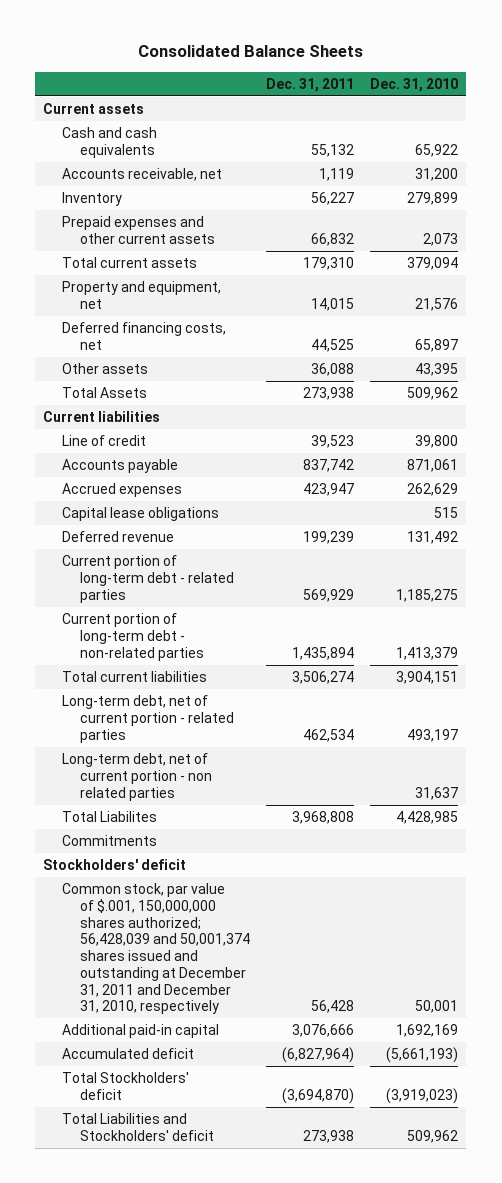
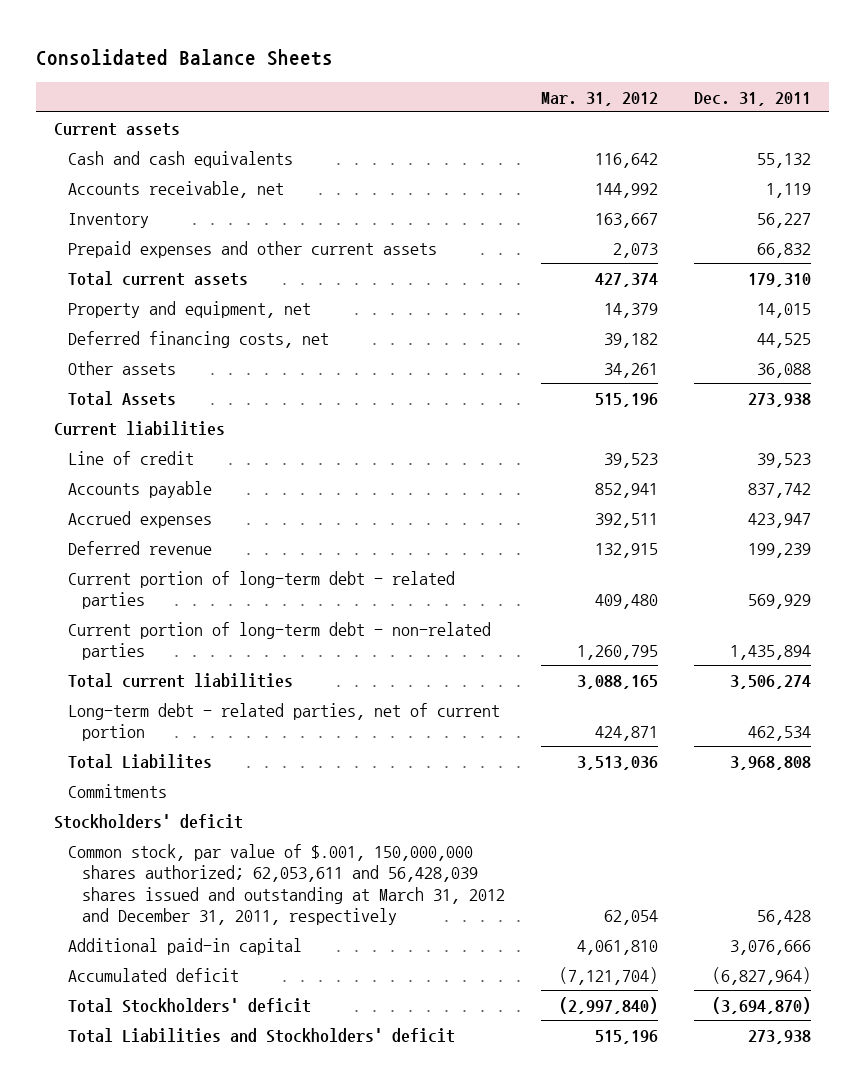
[370,77,459,92] Dec. 31, 2010 -> none
none -> [540,91,658,106] Mar. 31, 2012
[61,507,219,522] Capital lease obligations -> none
[61,753,213,801] Long-term debt, net of current portion - non related parties -> none
[61,695,235,743] Long-term debt, net of current portion - related parties -> [67,702,500,742] Long-term debt - related parties, net of current portion
[61,883,251,1015] Common stock, par value of $.001, 150,000,000 shares authorized; 56,428,039 and 50,001,374 shares issued and outstanding at December 31, 2011 and December 31, 2010, respectively -> [67,843,505,926] Common stock, par value of $.001, 150,000,000 shares authorized; 62,053,611 and 56,428,039 shares issued and outstanding at March 31, 2012 and December 31, 2011, respectively

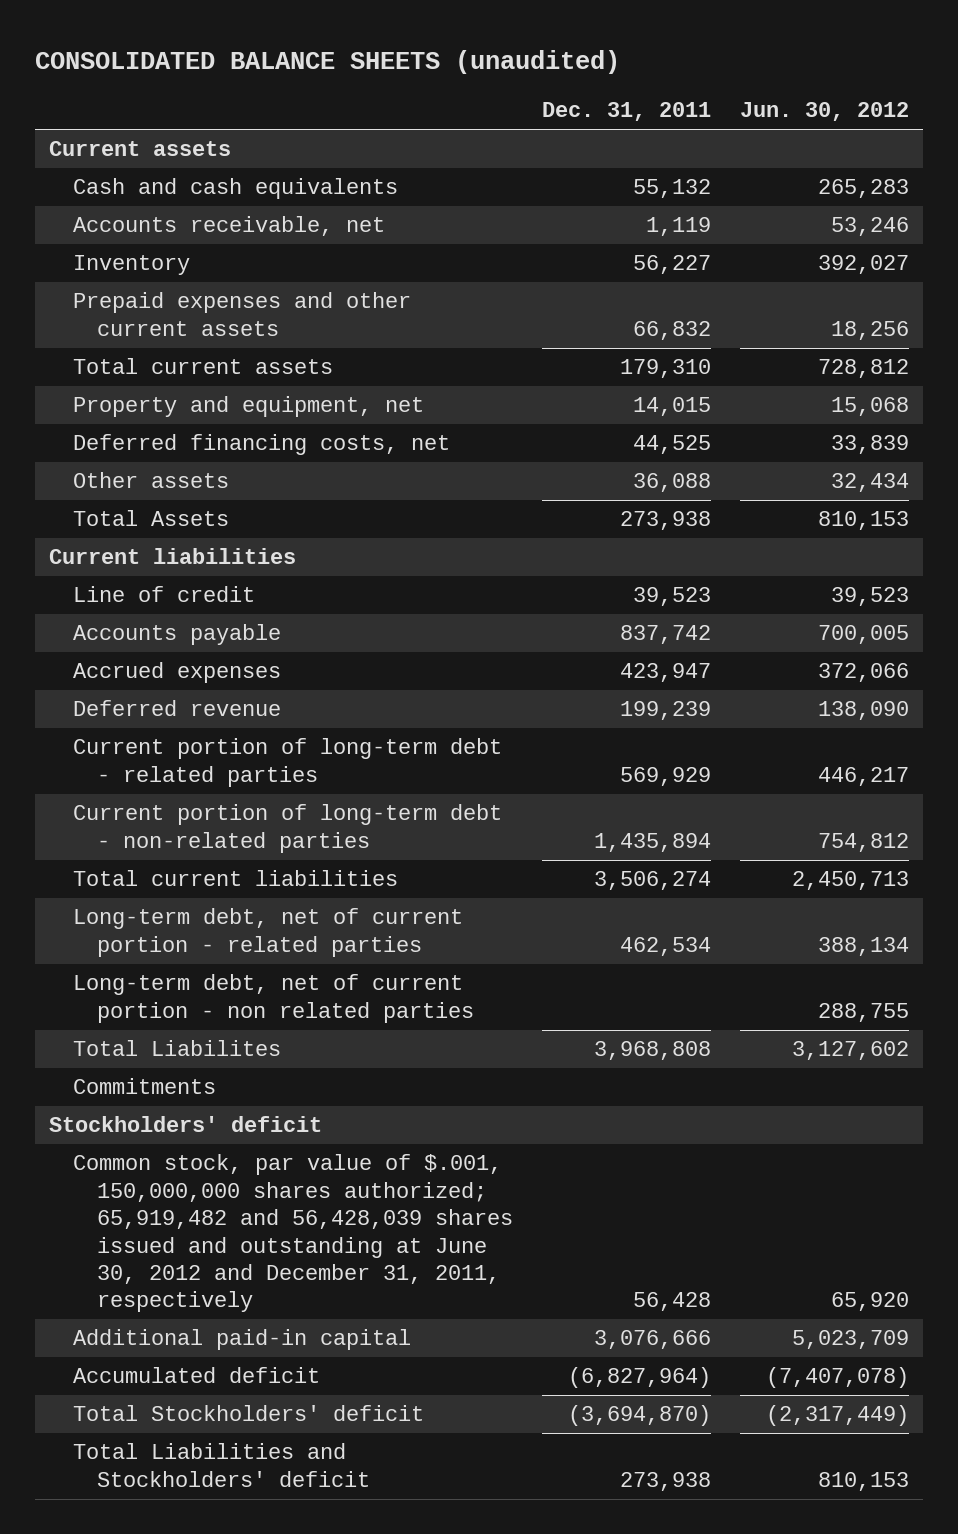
[35,48,333,66] Consolidated Balance Sheets -> [34,50,620,75] CONSOLIDATED BALANCE SHEETS (unaudited)
[540,91,658,106] Mar. 31, 2012 -> none
none -> [739,102,909,122] Jun. 30, 2012
[67,702,500,742] Long-term debt - related parties, net of current portion -> [73,908,464,957] Long-term debt, net of current portion - related parties
none -> [73,974,474,1023] Long-term debt, net of current portion - non related parties
[67,843,505,926] Common stock, par value of $.001, 150,000,000 shares authorized; 62,053,611 and 56,428,039 shares issued and outstanding at March 31, 2012 and December 31, 2011, respectively -> [73,1154,513,1313] Common stock, par value of $.001, 150,000,000 shares authorized; 65,919,482 and 56,428,039 shares issued and outstanding at June 30, 2012 and December 31, 2011, respectively

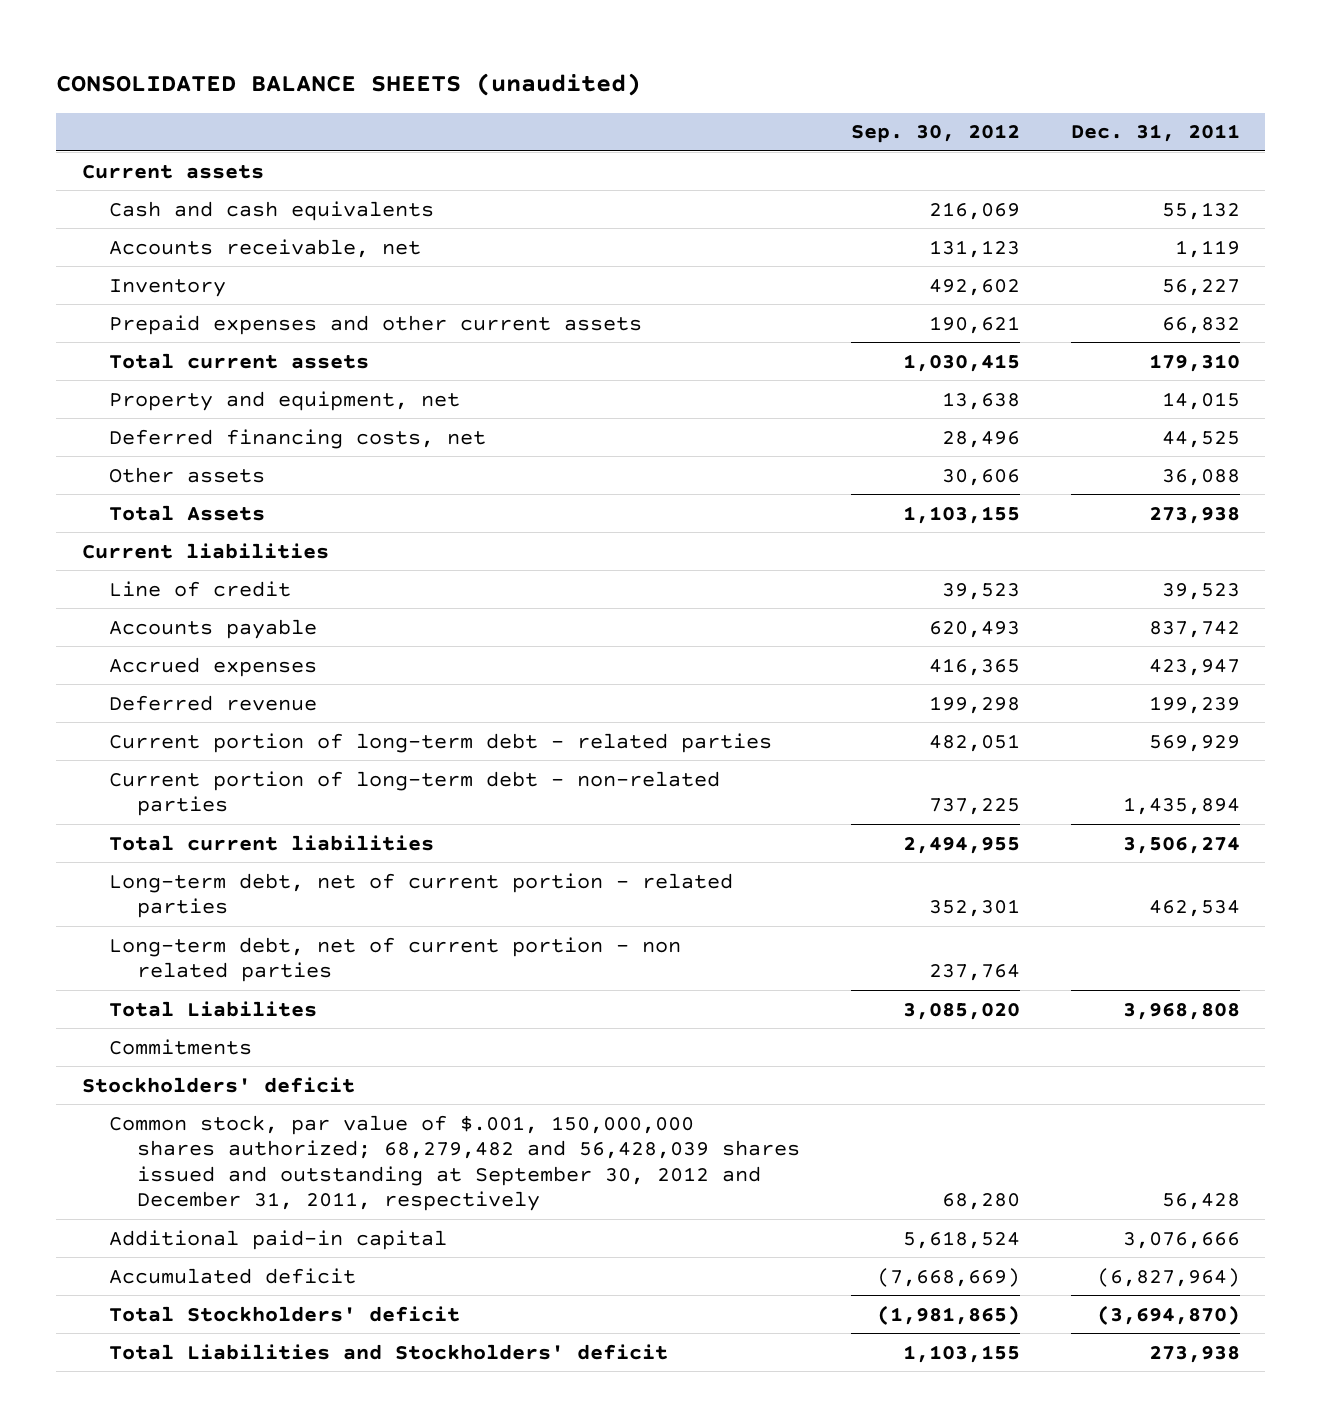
[739,102,909,122] Jun. 30, 2012 -> none
none -> [850,124,1020,144] Sep. 30, 2012
[73,1154,513,1313] Common stock, par value of $.001, 150,000,000 shares authorized; 65,919,482 and 56,428,039 shares issued and outstanding at June 30, 2012 and December 31, 2011, respectively -> [109,1114,801,1212] Common stock, par value of $.001, 150,000,000 shares authorized; 68,279,482 and 56,428,039 shares issued and outstanding at September 30, 2012 and December 31, 2011, respectively

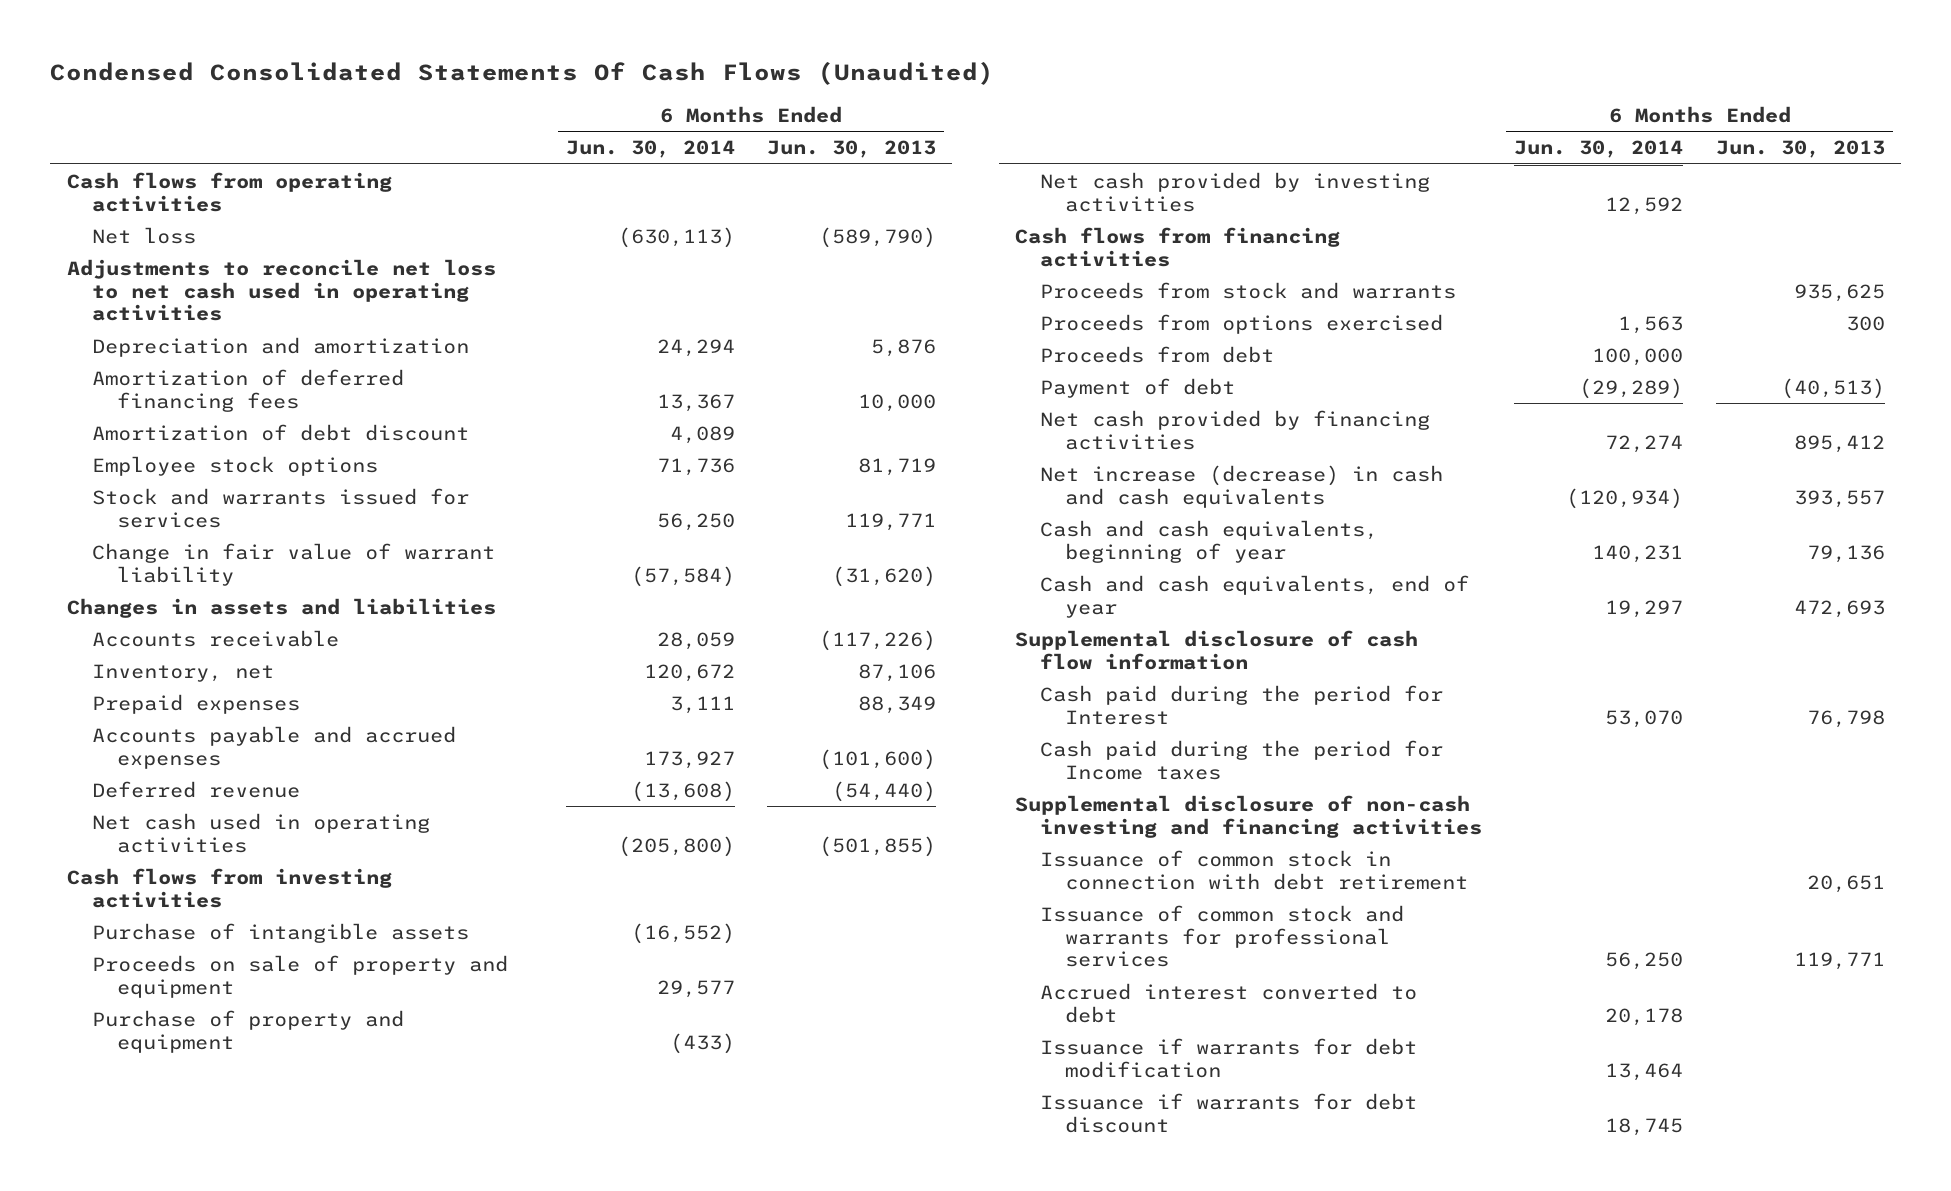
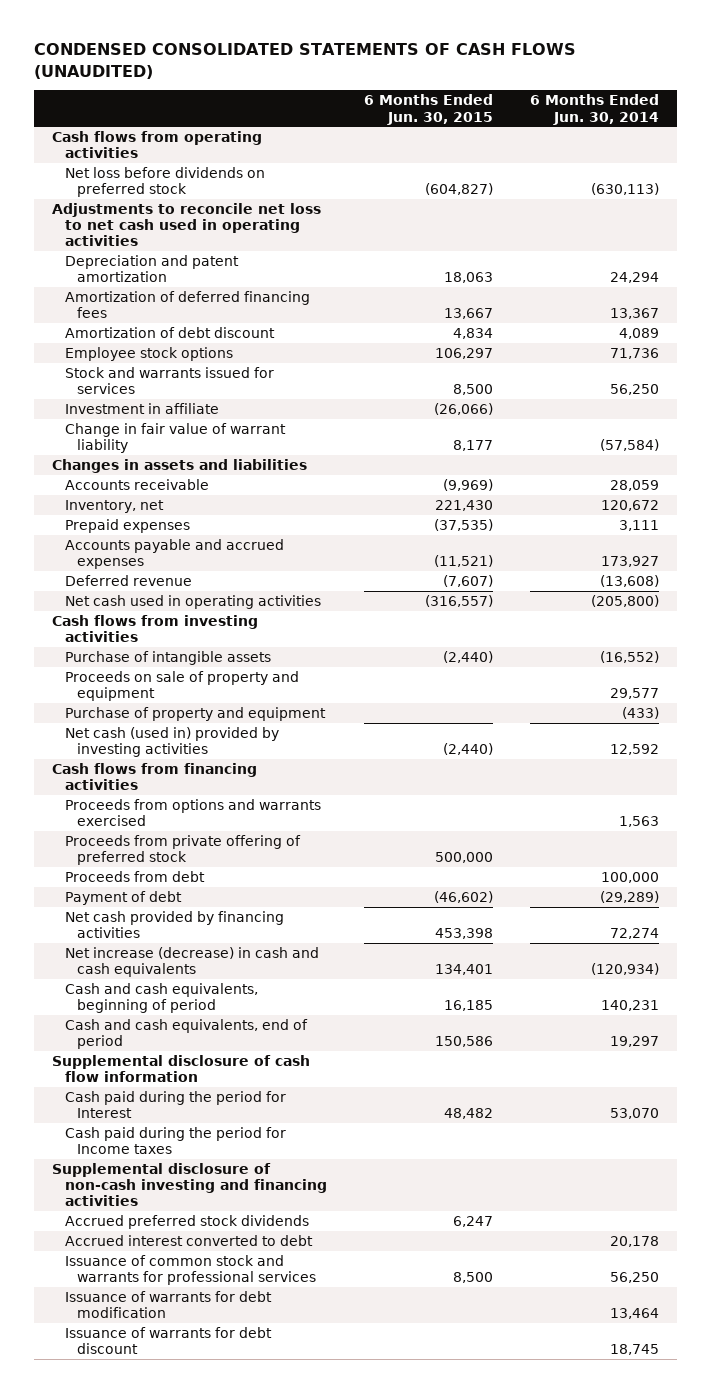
[50,61,995,86] Condensed Consolidated Statements Of Cash Flows (Unaudited) -> [33,43,576,79] CONDENSED CONSOLIDATED STATEMENTS OF CASH FLOWS (UNAUDITED)
[766,140,936,159] Jun. 30, 2013 -> none
none -> [363,94,493,125] 6 Months Ended Jun. 30, 2015
[91,226,196,244] Net loss -> [64,166,265,198] Net loss before dividends on preferred stock
[91,336,469,357] Depreciation and amortization -> [64,254,239,283] Depreciation and patent amortization
none -> [64,402,219,414] Investment in affiliate
[1040,171,1431,212] Net cash provided by investing activities -> [64,726,279,758] Net cash (used in) provided by investing activities
[1040,281,1457,299] Proceeds from stock and warrants -> none
[1040,313,1444,334] Proceeds from options exercised -> [64,798,321,827] Proceeds from options and warrants exercised
none -> [64,834,301,866] Proceeds from private offering of preferred stock
[1040,519,1379,563] Cash and cash equivalents, beginning of year -> [64,982,258,1014] Cash and cash equivalents, beginning of period
[1040,574,1470,618] Cash and cash equivalents, end of year -> [64,1018,308,1050] Cash and cash equivalents, end of period
[1040,849,1469,890] Issuance of common stock in connection with debt retirement -> none
none -> [64,1214,309,1229] Accrued preferred stock dividends
[1040,904,1405,968] Issuance of common stock and warrants for professional services -> [64,1254,316,1286] Issuance of common stock and warrants for professional services
[1040,1037,1418,1078] Issuance if warrants for debt modification -> [64,1290,272,1319] Issuance of warrants for debt modification
[1040,1092,1418,1133] Issuance if warrants for debt discount -> [64,1326,272,1355] Issuance of warrants for debt discount

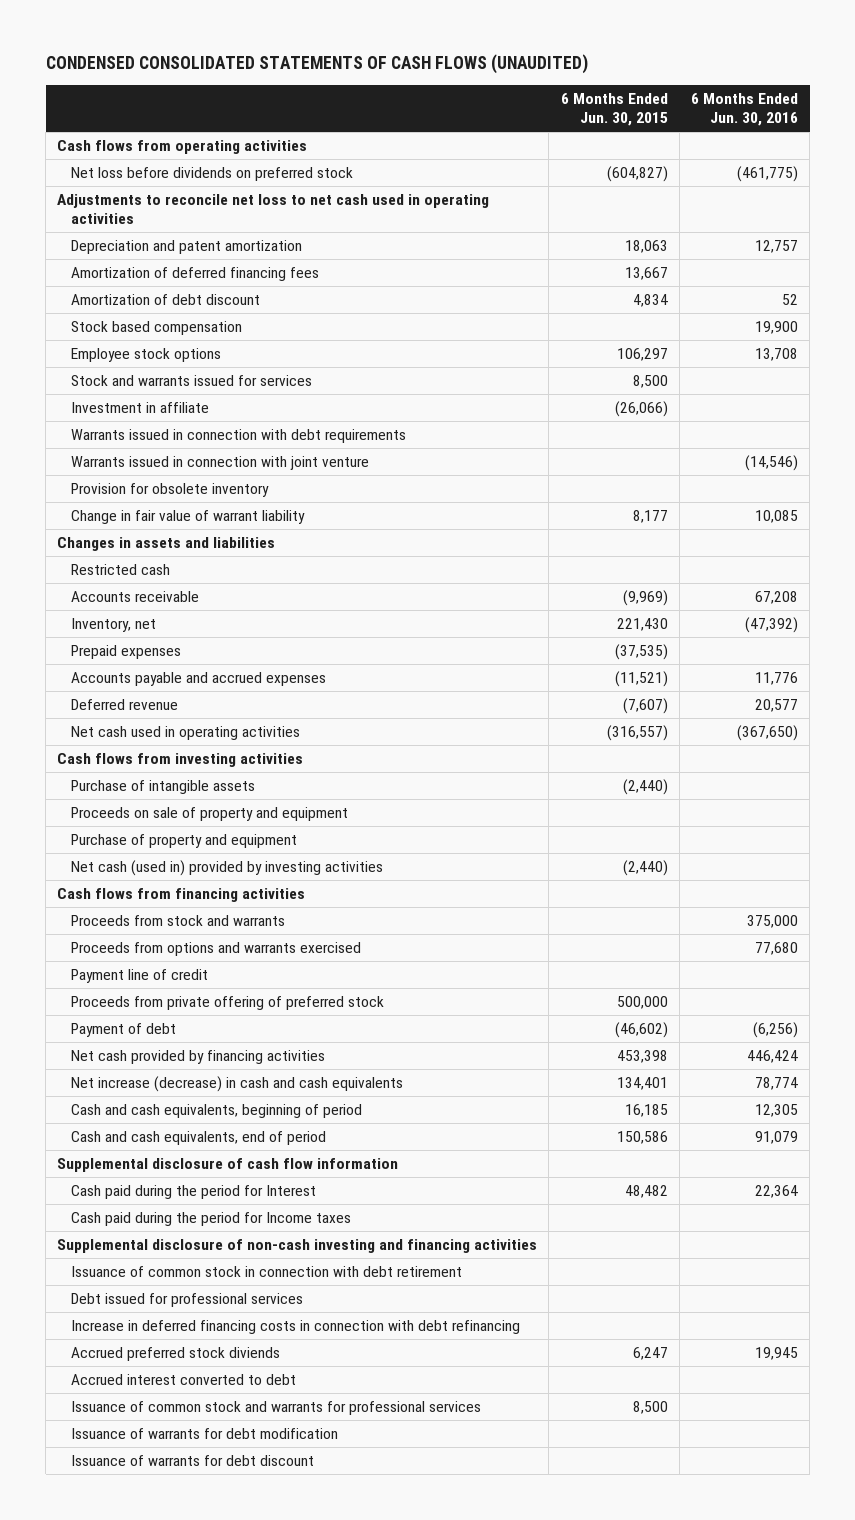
[529,94,659,125] 6 Months Ended Jun. 30, 2014 -> none
none -> [691,92,799,126] 6 Months Ended Jun. 30, 2016
none -> [71,321,243,336] Stock based compensation
none -> [71,429,407,444] Warrants issued in connection with debt requirements
none -> [71,456,370,471] Warrants issued in connection with joint venture
none -> [71,483,270,498] Provision for obsolete inventory
none -> [71,564,171,576] Restricted cash
none -> [71,915,286,927] Proceeds from stock and warrants
none -> [71,969,209,984] Payment line of credit
[64,870,205,882] Proceeds from debt -> none
none -> [71,1266,463,1278] Issuance of common stock in connection with debt retirement
none -> [71,1293,304,1308] Debt issued for professional services
none -> [71,1320,521,1335] Increase in deferred financing costs in connection with debt refinancing
[64,1214,309,1229] Accrued preferred stock dividends -> [71,1347,281,1362] Accrued preferred stock diviends

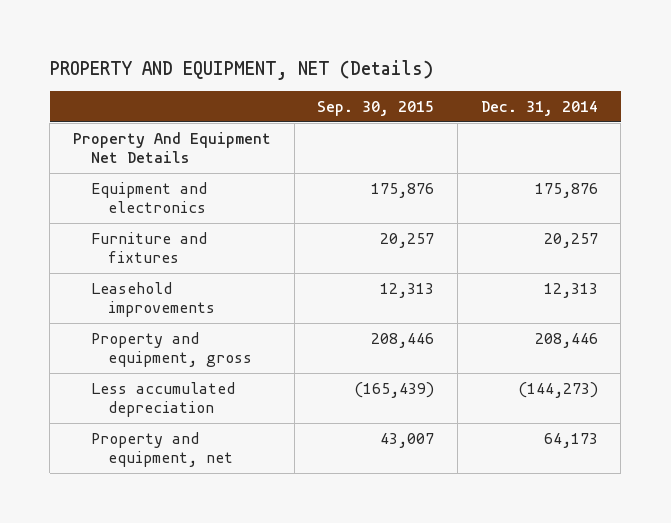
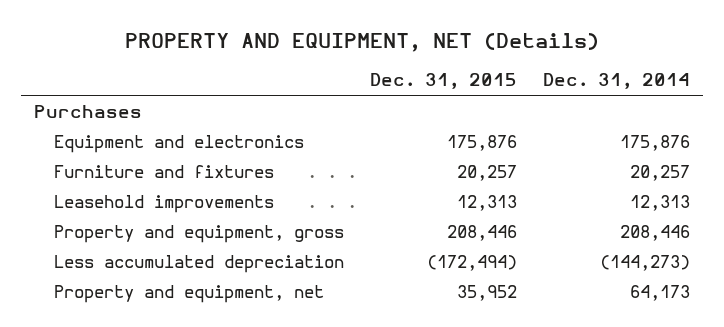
[317,100,435,116] Sep. 30, 2015 -> none
none -> [369,73,517,90] Dec. 31, 2015
[72,131,271,163] Property And Equipment Net Details -> [34,104,143,118] Purchases

